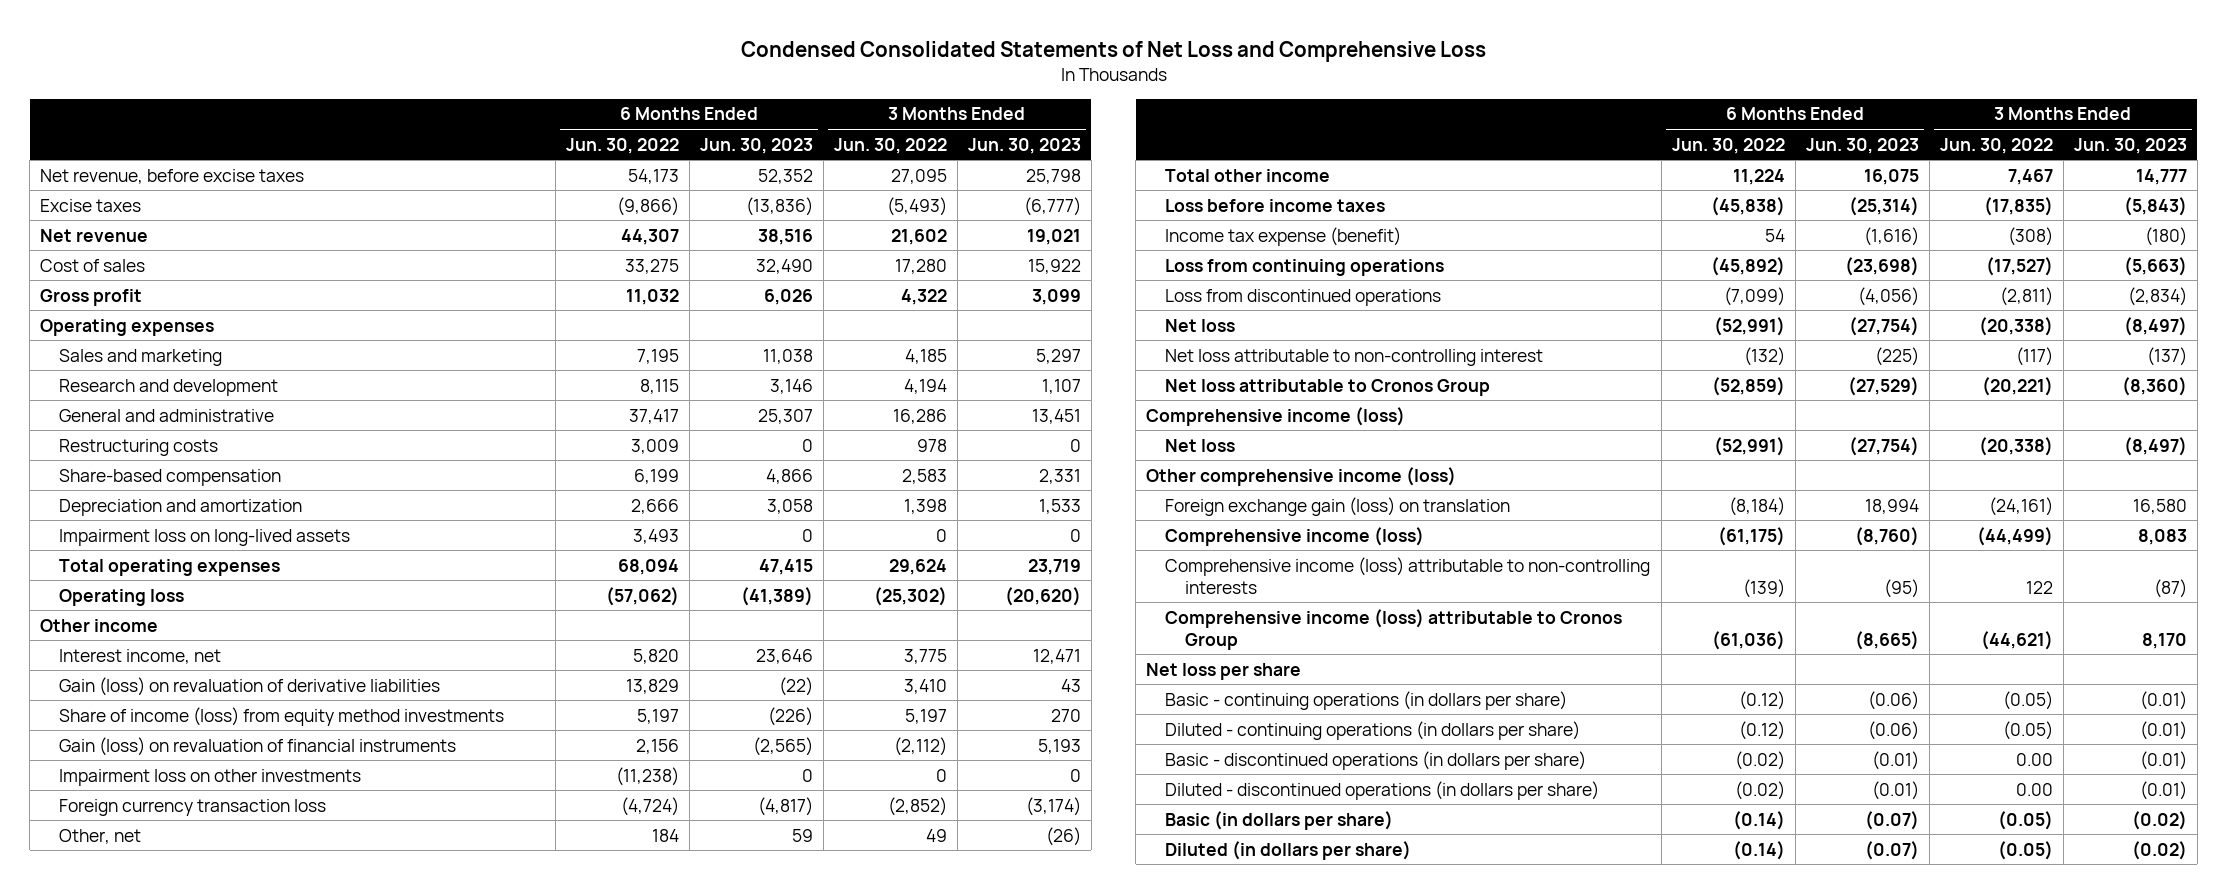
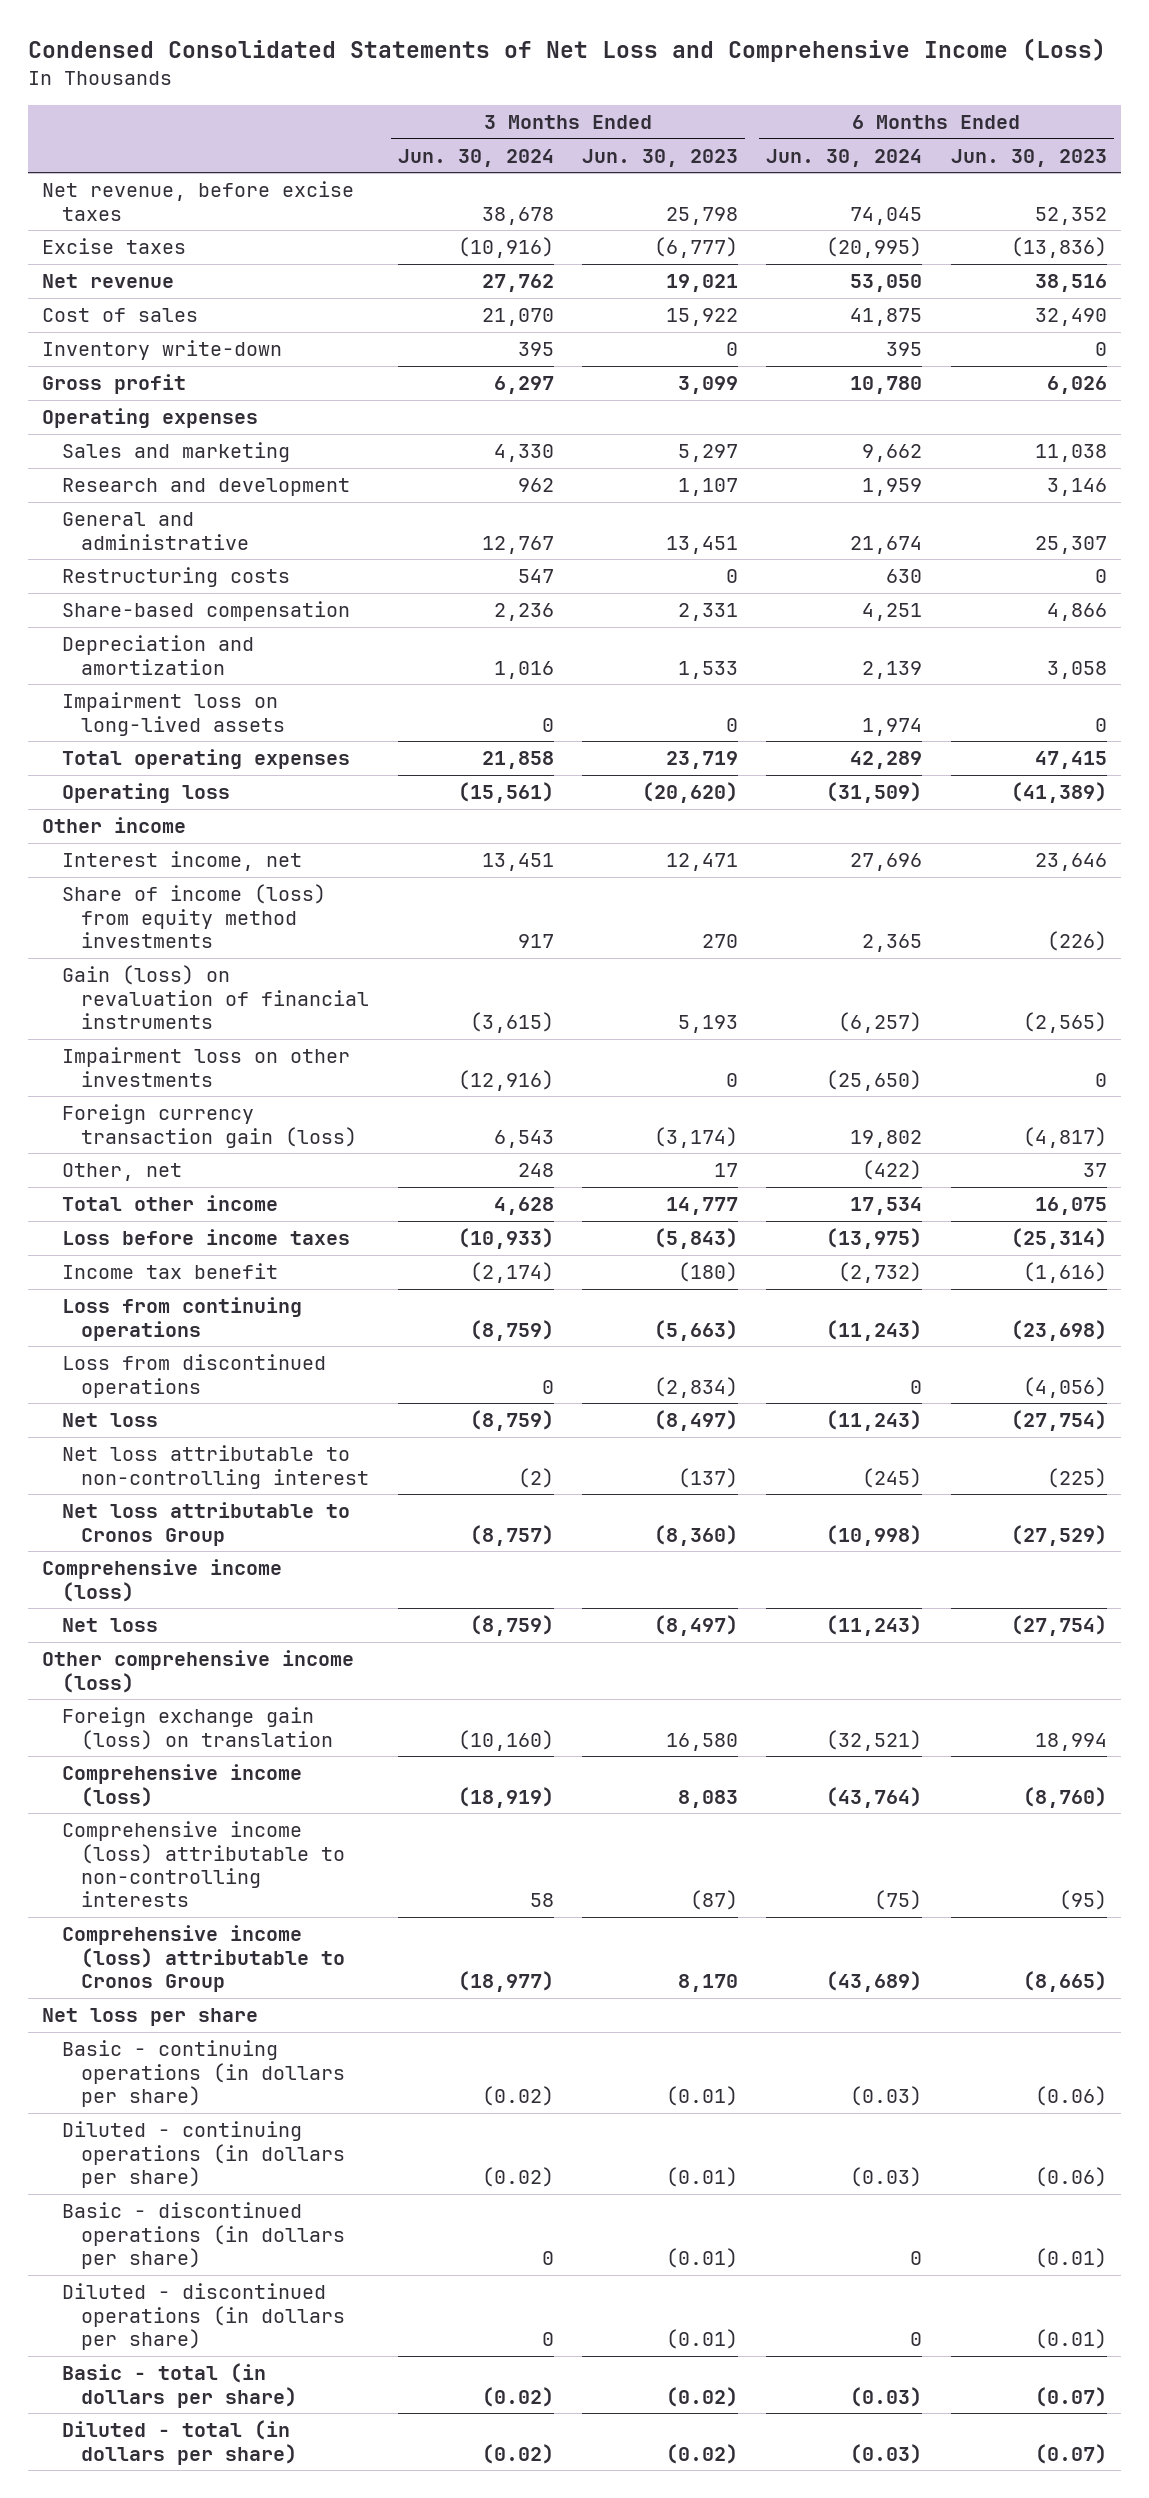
[740,41,1486,63] Condensed Consolidated Statements of Net Loss and Comprehensive Loss -> [27,38,1106,63] Condensed Consolidated Statements of Net Loss and Comprehensive Income (Loss)
[565,137,679,154] Jun. 30, 2022 -> none
[833,137,947,154] Jun. 30, 2022 -> none
none -> [397,148,554,167] Jun. 30, 2024
none -> [766,148,923,167] Jun. 30, 2024
none -> [41,340,282,361] Inventory write-down
[59,676,441,696] Gain (loss) on revaluation of derivative liabilities -> none
[59,798,327,816] Foreign currency transaction loss -> [61,1104,358,1148] Foreign currency transaction gain (loss)
[791,828,813,842] 59 -> [1082,1163,1107,1178] 37
[1045,826,1081,846] (26) -> [713,1163,738,1178] 17
[1165,226,1402,246] Income tax expense (benefit) -> [61,1263,278,1280] Income tax benefit
[1165,810,1394,830] Basic (in dollars per share) -> [61,2363,298,2408] Basic - total (in dollars per share)
[1165,840,1412,860] Diluted (in dollars per share) -> [61,2420,298,2465] Diluted - total (in dollars per share)

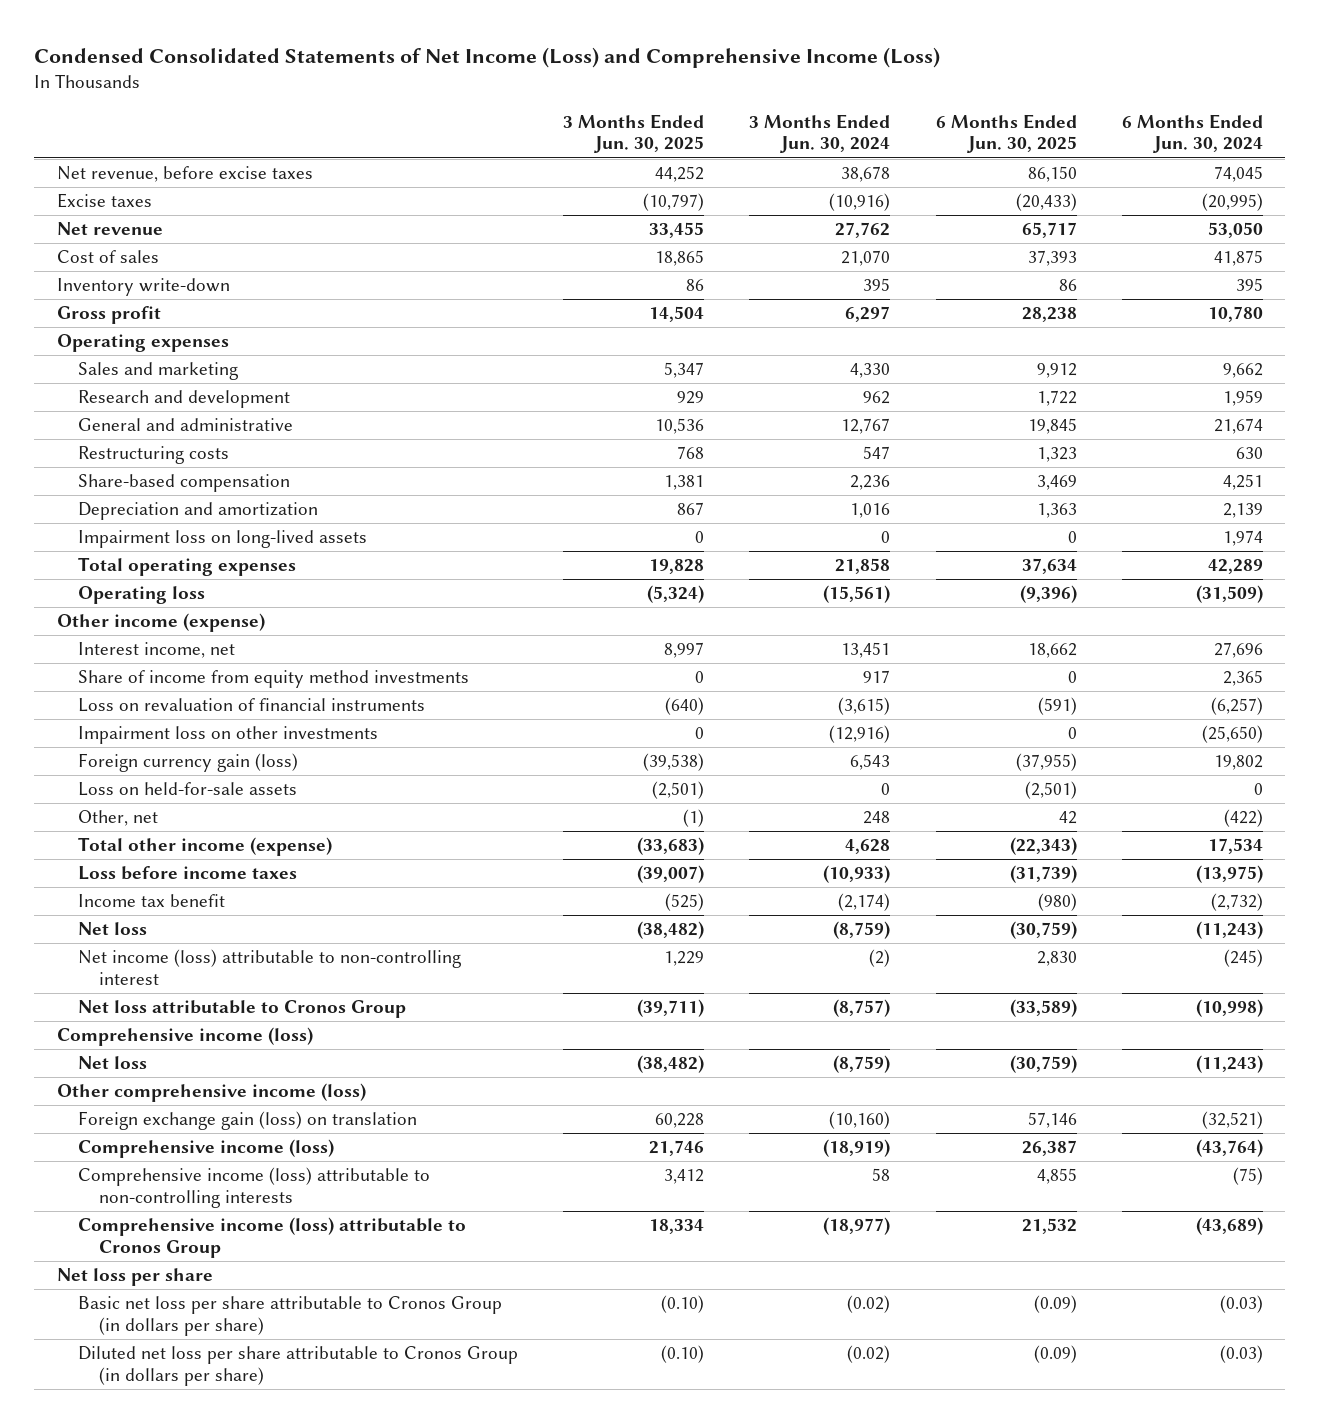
[27,38,1106,63] Condensed Consolidated Statements of Net Loss and Comprehensive Income (Loss) -> [33,47,940,69] Condensed Consolidated Statements of Net Income (Loss) and Comprehensive Income (Loss)
[581,148,738,167] Jun. 30, 2023 -> none
[950,148,1107,167] Jun. 30, 2023 -> none
none -> [563,113,705,154] 3 Months Ended Jun. 30, 2025
none -> [935,113,1077,154] 6 Months Ended Jun. 30, 2025
[41,817,186,834] Other income -> [56,613,265,633] Other income (expense)
[61,884,326,948] Share of income (loss) from equity method investments -> [77,670,469,689] Share of income from equity method investments
[61,965,370,1029] Gain (loss) on revaluation of financial instruments -> [77,698,425,713] Loss on revaluation of financial instruments
[61,1104,358,1148] Foreign currency transaction gain (loss) -> [77,753,298,773] Foreign currency gain (loss)
none -> [77,782,297,797] Loss on held-for-sale assets
[61,1195,278,1212] Total other income -> [77,837,332,857] Total other income (expense)
[61,1297,302,1341] Loss from continuing operations -> none
[61,1354,326,1398] Loss from discontinued operations -> none
[61,1445,370,1489] Net loss attributable to non-controlling interest -> [77,949,461,986] Net income (loss) attributable to non-controlling interest
[61,2040,346,2107] Basic - continuing operations (in dollars per share) -> none
[61,2121,346,2188] Diluted - continuing operations (in dollars per share) -> none
[61,2202,346,2269] Basic - discontinued operations (in dollars per share) -> none
[61,2283,346,2350] Diluted - discontinued operations (in dollars per share) -> none
[61,2363,298,2408] Basic - total (in dollars per share) -> [77,1296,502,1337] Basic net loss per share attributable to Cronos Group (in dollars per share)
[61,2420,298,2465] Diluted - total (in dollars per share) -> [77,1346,518,1387] Diluted net loss per share attributable to Cronos Group (in dollars per share)

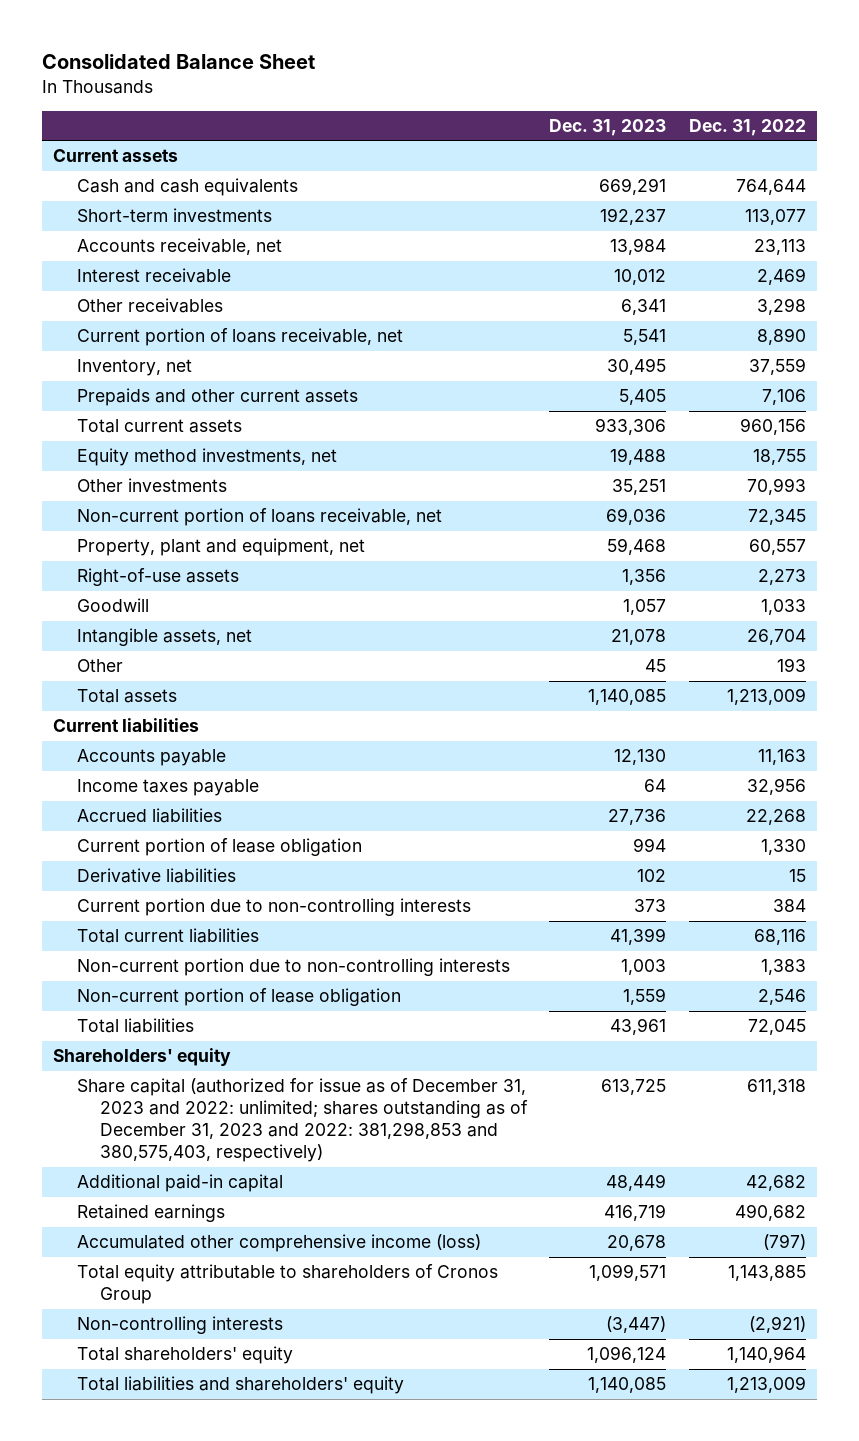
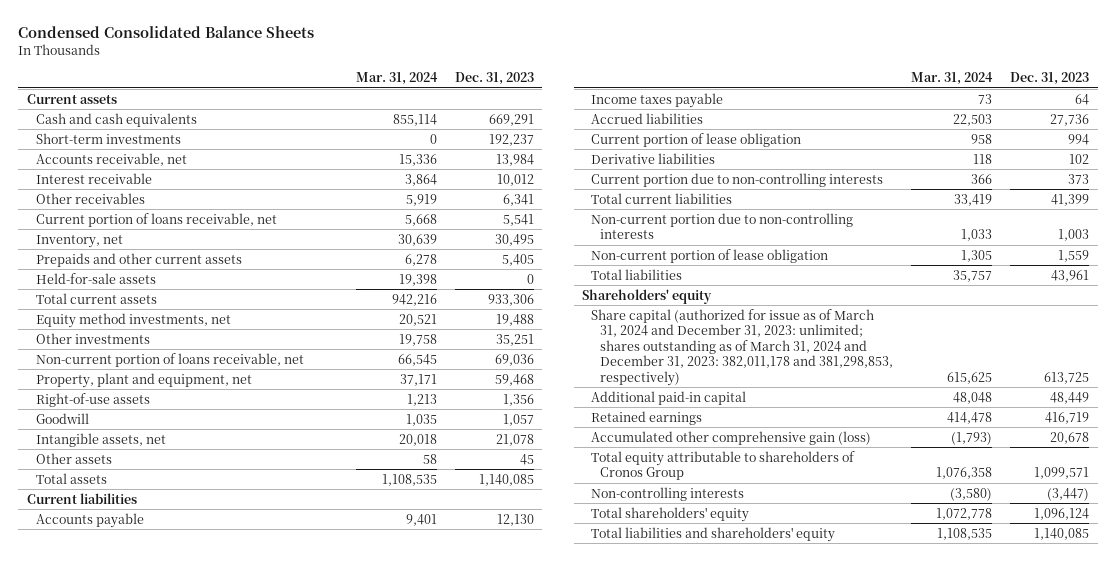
[42,54,316,70] Consolidated Balance Sheet -> [18,25,315,38] Condensed Consolidated Balance Sheets
[688,118,806,136] Dec. 31, 2022 -> none
none -> [355,71,438,85] Mar. 31, 2024
none -> [36,272,157,284] Held-for-sale assets
[76,659,123,673] Other -> [36,452,113,464] Other assets
[76,1078,528,1163] Share capital (authorized for issue as of December 31, 2023 and 2022: unlimited; shares outstanding as of December 31, 2023 and 2022: 381,298,853 and 380,575,403, respectively) -> [591,308,894,386] Share capital (authorized for issue as of March 31, 2024 and December 31, 2023: unlimited; shares outstanding as of March 31, 2024 and December 31, 2023: 382,011,178 and 381,298,853, respectively)
[76,1234,481,1253] Accumulated other comprehensive income (loss) -> [591,430,872,445] Accumulated other comprehensive gain (loss)

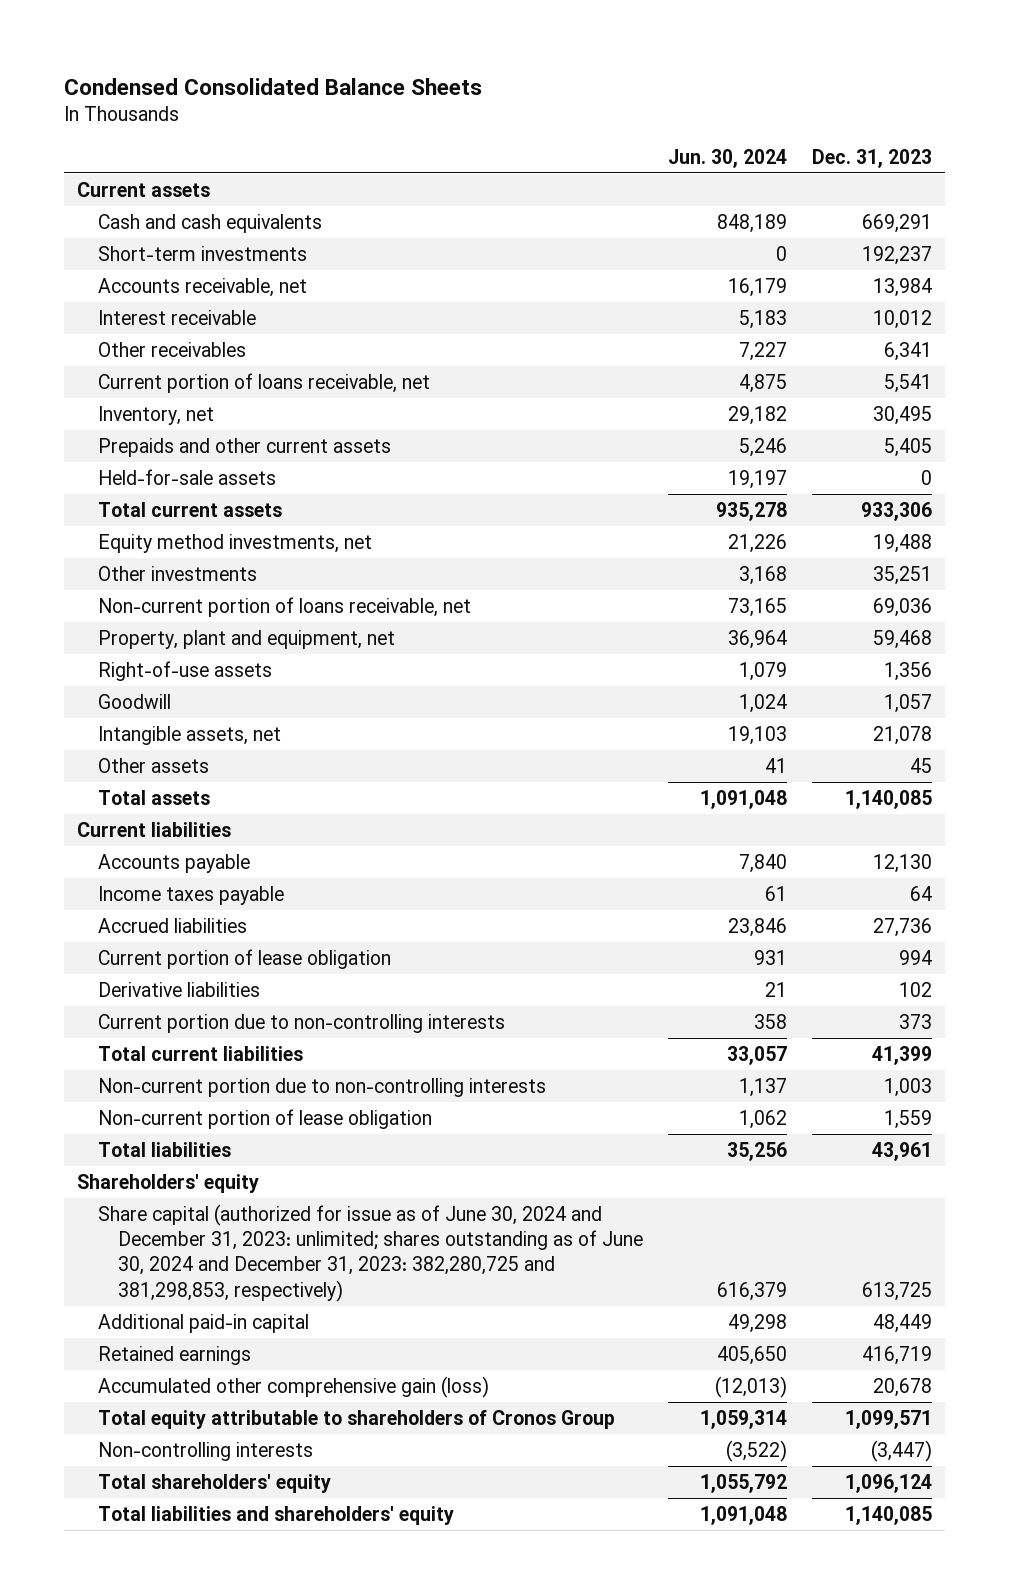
[355,71,438,85] Mar. 31, 2024 -> none
none -> [668,148,788,168] Jun. 30, 2024
[591,308,894,386] Share capital (authorized for issue as of March 31, 2024 and December 31, 2023: unlimited; shares outstanding as of March 31, 2024 and December 31, 2023: 382,011,178 and 381,298,853, respectively) -> [97,1204,644,1302] Share capital (authorized for issue as of June 30, 2024 and December 31, 2023: unlimited; shares outstanding as of June 30, 2024 and December 31, 2023: 382,280,725 and 381,298,853, respectively)

